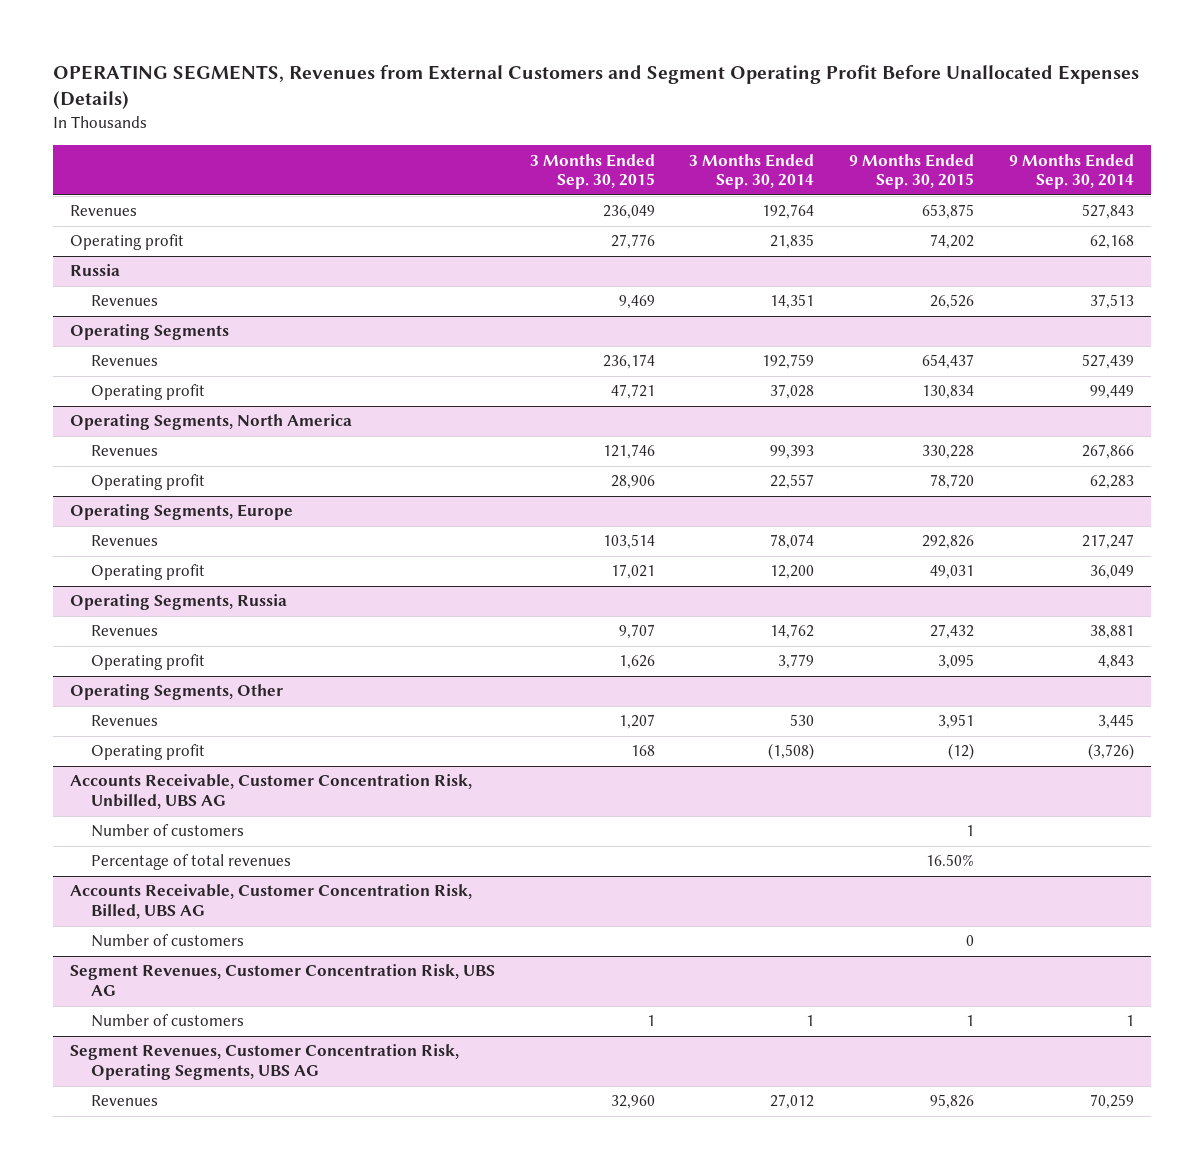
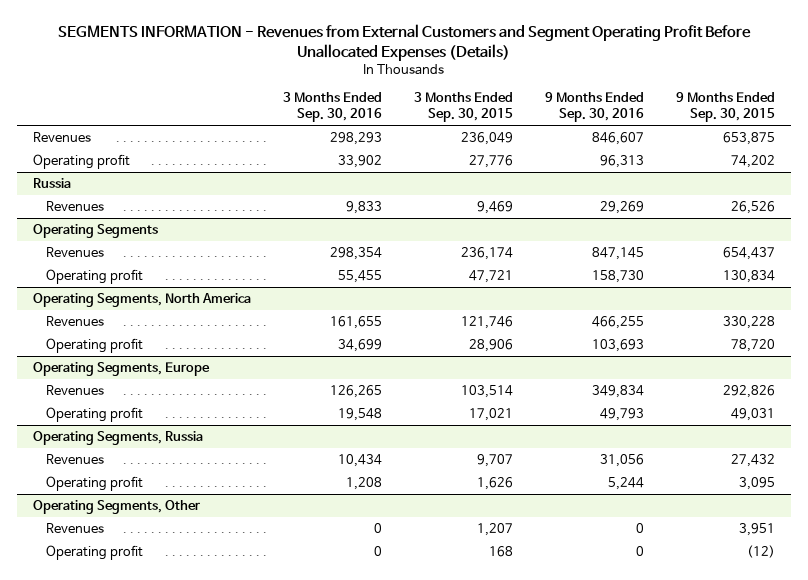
[52,65,1139,110] OPERATING SEGMENTS, Revenues from External Customers and Segment Operating Profit Before Unallocated Expenses (Details) -> [58,23,752,61] SEGMENTS INFORMATION - Revenues from External Customers and Segment Operating Profit Before Unallocated Expenses (Details)
[689,153,815,190] 3 Months Ended Sep. 30, 2014 -> none
[1008,153,1134,190] 9 Months Ended Sep. 30, 2014 -> none
none -> [283,92,383,123] 3 Months Ended Sep. 30, 2016
none -> [545,92,645,123] 9 Months Ended Sep. 30, 2016
[70,774,473,810] Accounts Receivable, Customer Concentration Risk, Unbilled, UBS AG -> none
[91,824,245,838] Number of customers -> none
[91,854,292,871] Percentage of total revenues -> none
[70,884,473,920] Accounts Receivable, Customer Concentration Risk, Billed, UBS AG -> none
[91,934,245,948] Number of customers -> none
[70,964,496,997] Segment Revenues, Customer Concentration Risk, UBS AG -> none
[91,1014,245,1028] Number of customers -> none
[70,1044,460,1081] Segment Revenues, Customer Concentration Risk, Operating Segments, UBS AG -> none
[91,1095,159,1107] Revenues -> none

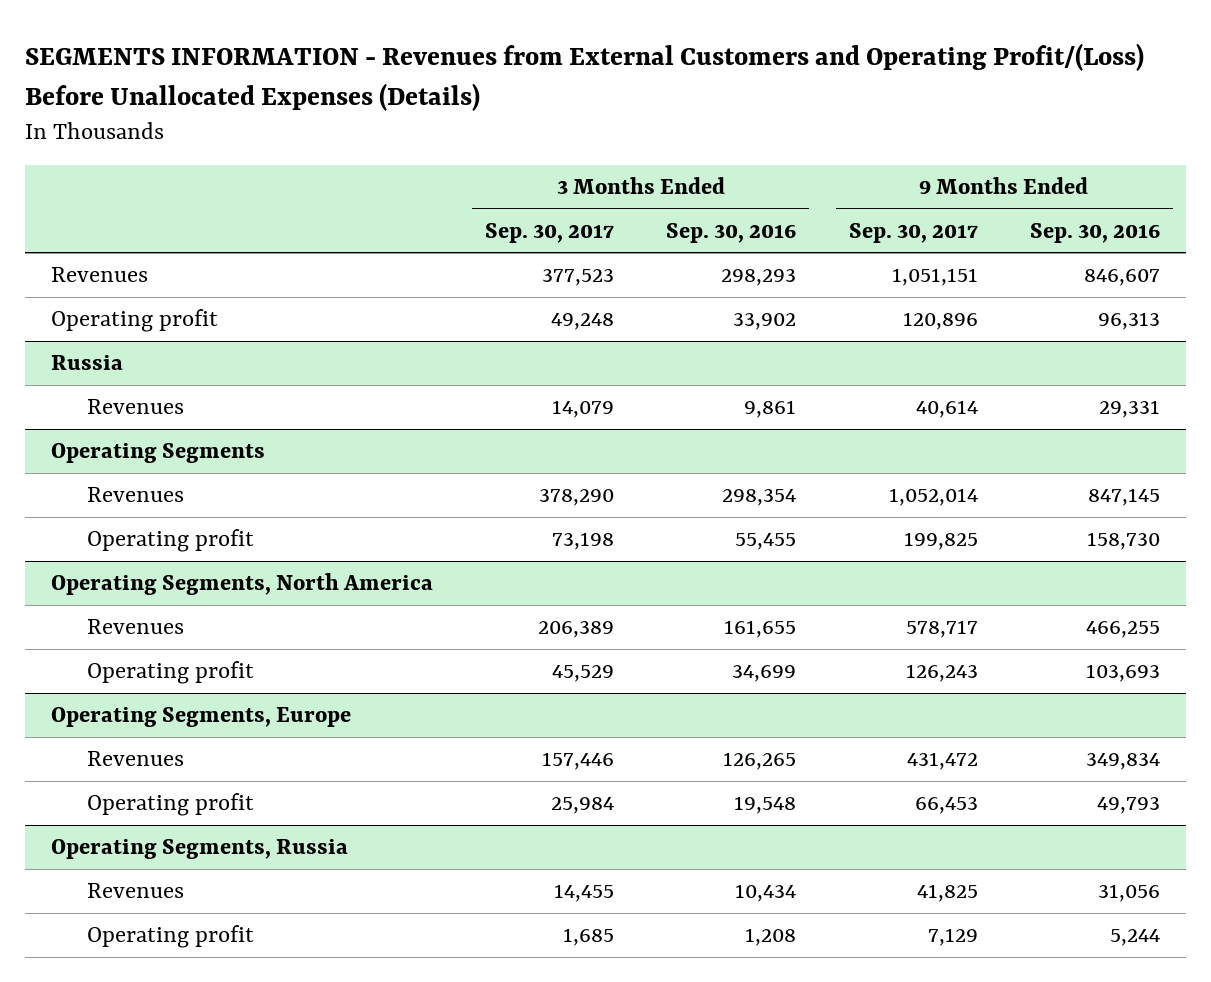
[58,23,752,61] SEGMENTS INFORMATION - Revenues from External Customers and Segment Operating Profit Before Unallocated Expenses (Details) -> [24,42,1144,111] SEGMENTS INFORMATION - Revenues from External Customers and Operating Profit/(Loss) Before Unallocated Expenses (Details)
[414,92,514,123] 3 Months Ended Sep. 30, 2015 -> none
[675,92,775,123] 9 Months Ended Sep. 30, 2015 -> none
none -> [485,222,615,243] Sep. 30, 2017
none -> [848,222,978,243] Sep. 30, 2017
[346,201,383,215] 9,833 -> [744,400,797,419] 9,861
[600,201,645,215] 29,269 -> [1098,400,1160,419] 29,331
[33,500,201,515] Operating Segments, Other -> none
[45,523,104,534] Revenues -> none
[45,545,143,561] Operating profit -> none

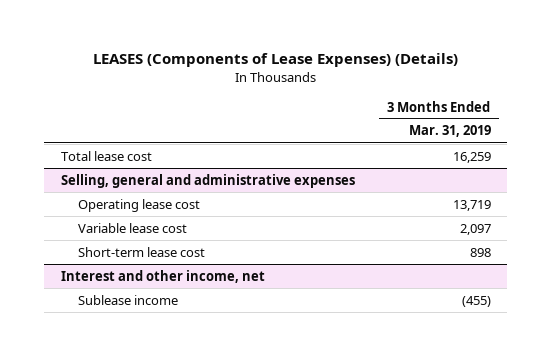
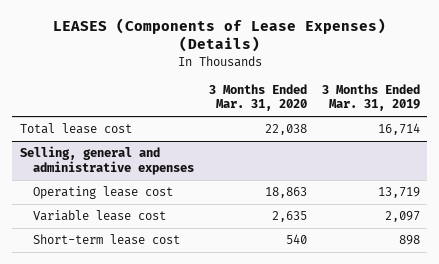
none -> [209,83,308,112] 3 Months Ended Mar. 31, 2020
[452,151,491,163] 16,259 -> [377,123,420,136] 16,714
[60,269,265,283] Interest and other income, net -> none
[77,294,178,305] Sublease income -> none

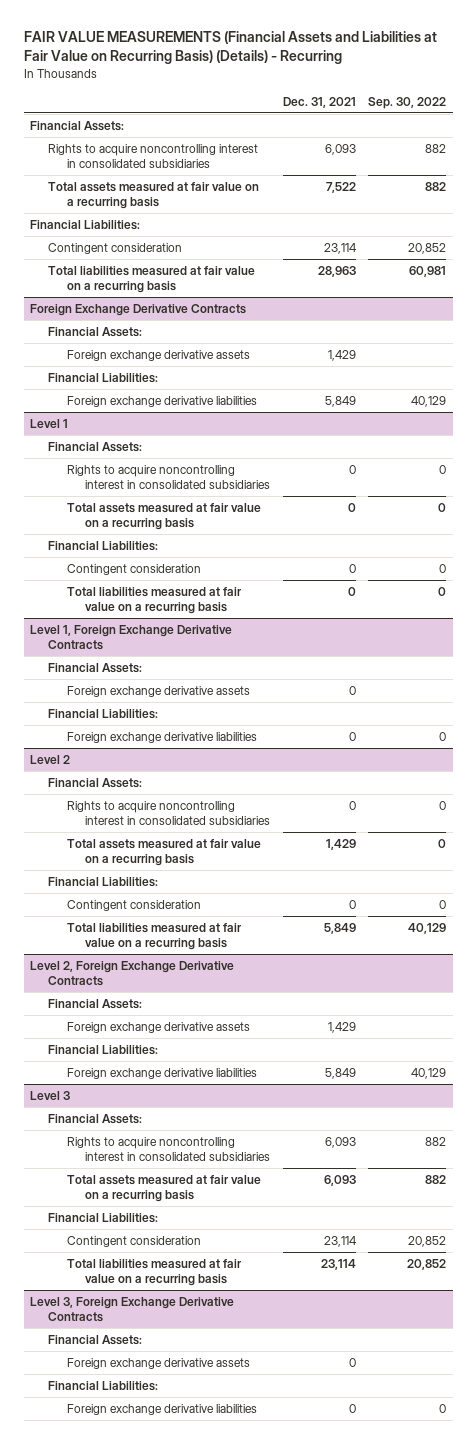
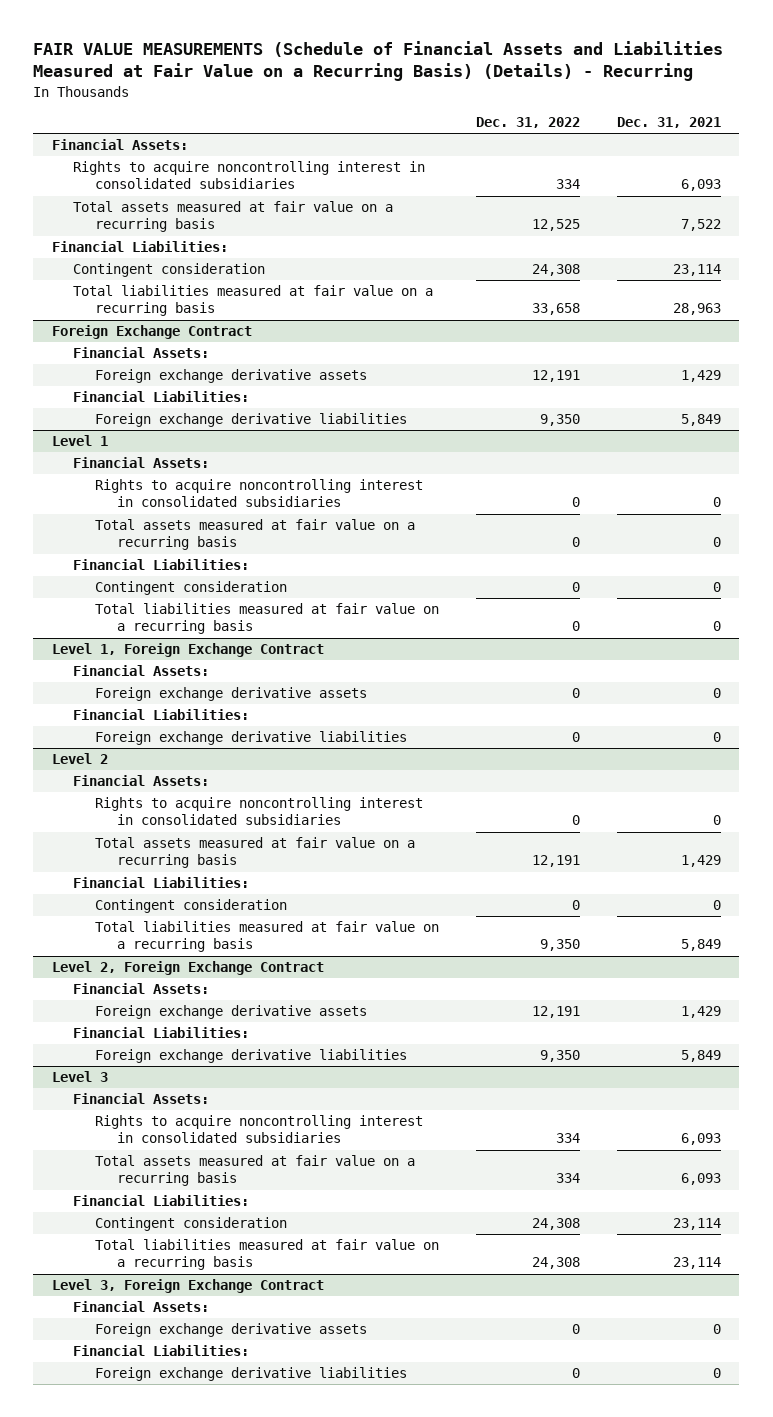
[23,31,437,65] FAIR VALUE MEASUREMENTS (Financial Assets and Liabilities at Fair Value on Recurring Basis) (Details) - Recurring -> [33,41,724,82] FAIR VALUE MEASUREMENTS (Schedule of Financial Assets and Liabilities Measured at Fair Value on a Recurring Basis) (Details) - Recurring
[368,96,447,109] Sep. 30, 2022 -> none
none -> [475,117,580,129] Dec. 31, 2022
[29,303,246,316] Foreign Exchange Derivative Contracts -> [51,325,252,340] Foreign Exchange Contract
[29,624,232,650] Level 1, Foreign Exchange Derivative Contracts -> [51,643,324,658] Level 1, Foreign Exchange Contract
[29,960,234,986] Level 2, Foreign Exchange Derivative Contracts -> [51,961,324,976] Level 2, Foreign Exchange Contract
[29,1296,234,1322] Level 3, Foreign Exchange Derivative Contracts -> [51,1279,324,1294] Level 3, Foreign Exchange Contract

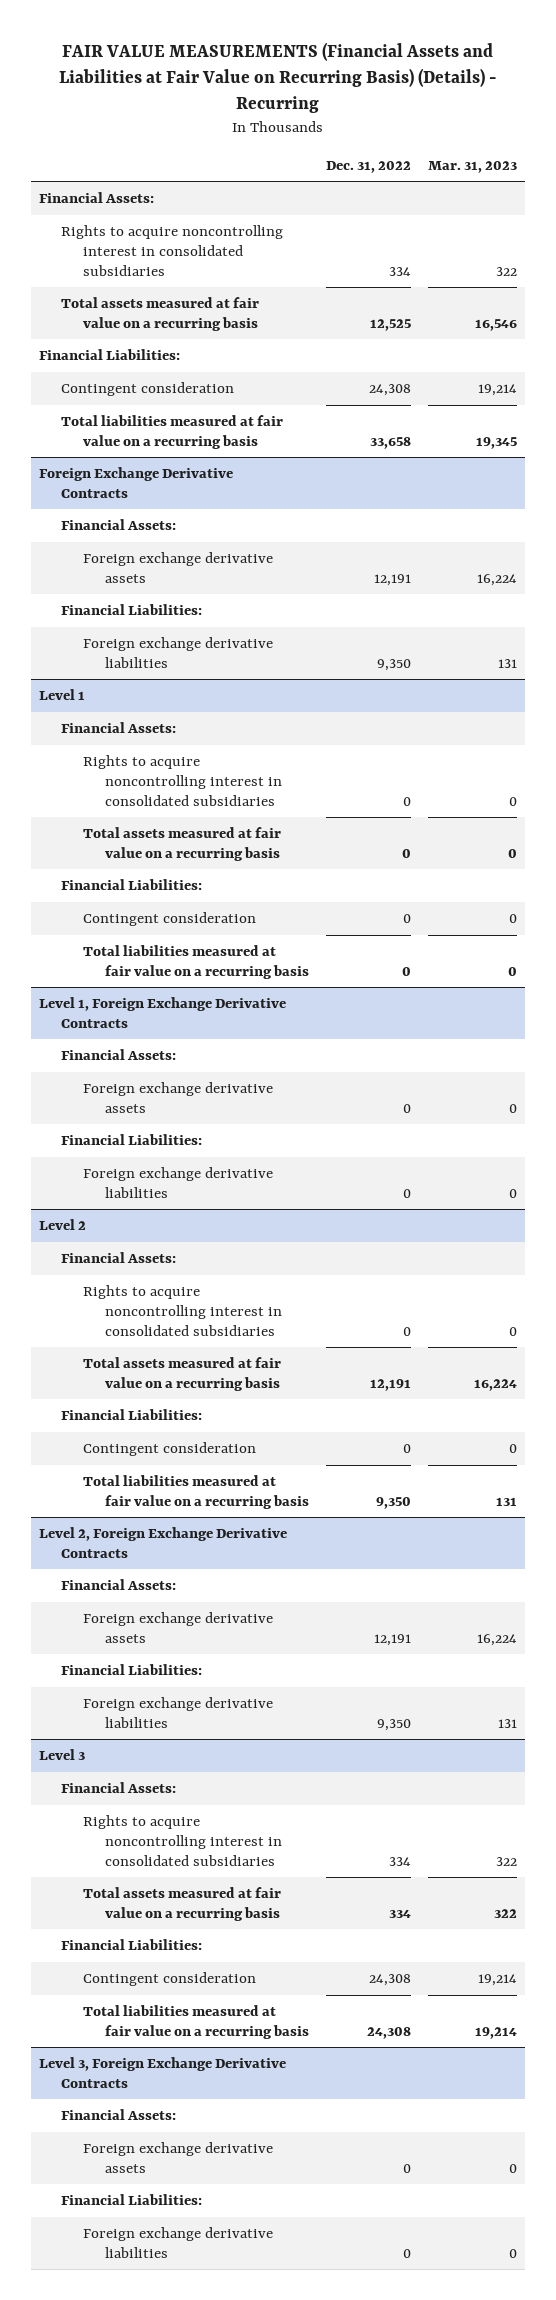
[33,41,724,82] FAIR VALUE MEASUREMENTS (Schedule of Financial Assets and Liabilities Measured at Fair Value on a Recurring Basis) (Details) - Recurring -> [59,42,498,114] FAIR VALUE MEASUREMENTS (Financial Assets and Liabilities at Fair Value on Recurring Basis) (Details) - Recurring
[616,117,721,129] Dec. 31, 2021 -> none
none -> [427,160,517,173] Mar. 31, 2023
[51,325,252,340] Foreign Exchange Contract -> [39,467,234,498] Foreign Exchange Derivative Contracts
[51,643,324,658] Level 1, Foreign Exchange Contract -> [39,997,287,1028] Level 1, Foreign Exchange Derivative Contracts
[51,961,324,976] Level 2, Foreign Exchange Contract -> [39,1527,288,1558] Level 2, Foreign Exchange Derivative Contracts
[51,1279,324,1294] Level 3, Foreign Exchange Contract -> [39,2057,287,2088] Level 3, Foreign Exchange Derivative Contracts

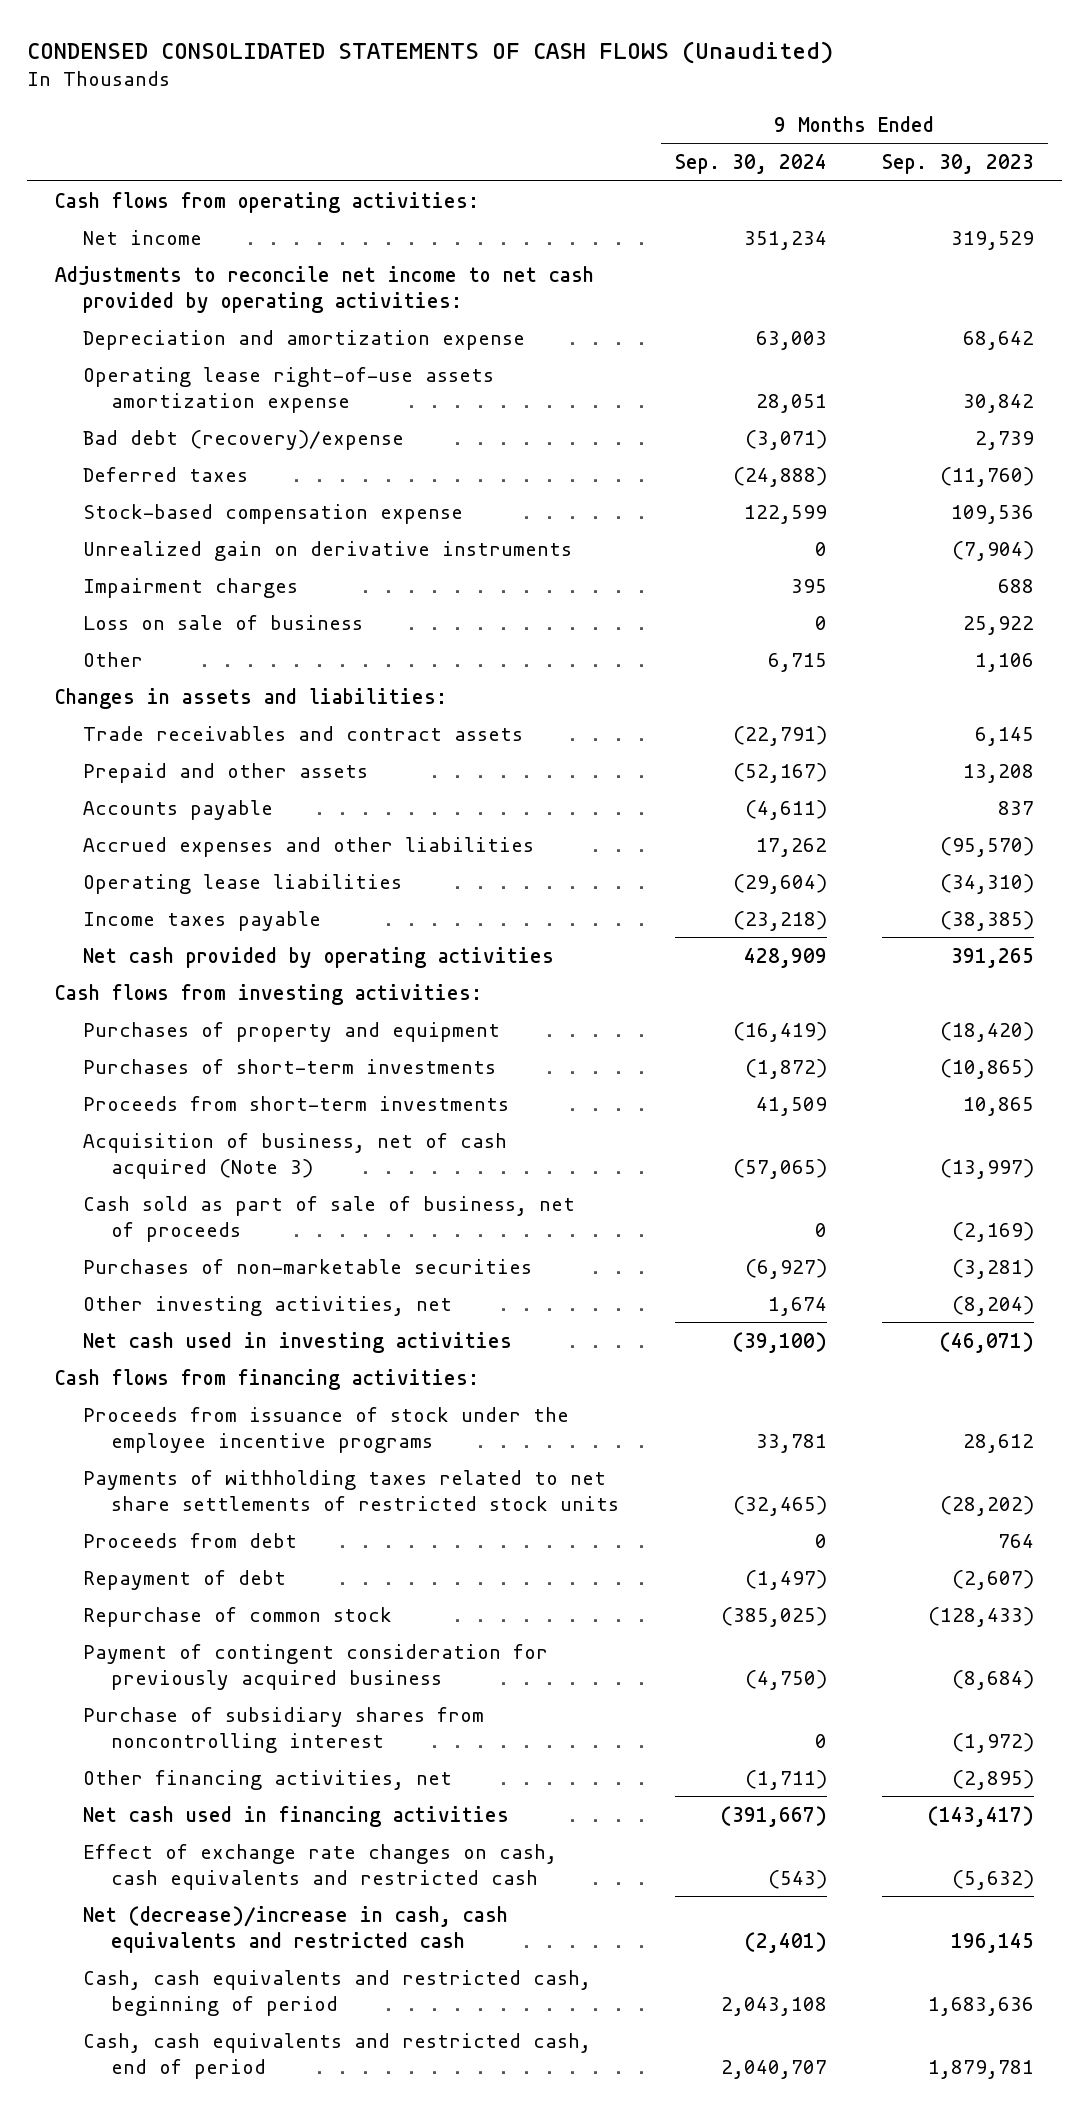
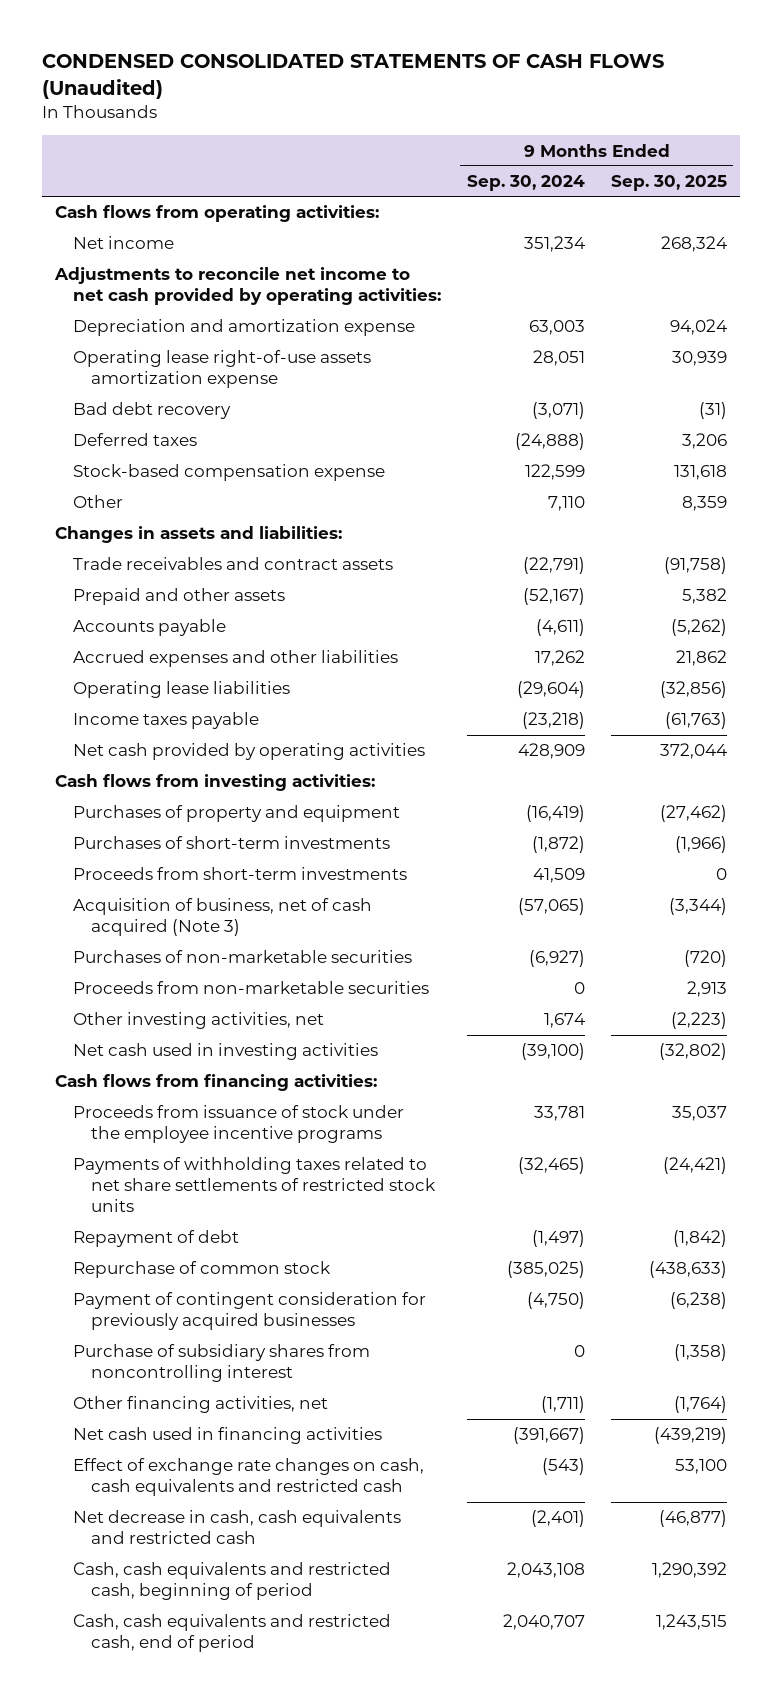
[882,154,1035,175] Sep. 30, 2023 -> none
none -> [610,175,727,192] Sep. 30, 2025
[82,429,404,450] Bad debt (recovery)/expense -> [72,402,231,420] Bad debt recovery
[82,540,572,561] Unrealized gain on derivative instruments -> none
[82,577,298,598] Impairment charges -> none
[82,614,363,630] Loss on sale of business -> none
[767,652,827,672] 6,715 -> [547,496,585,512] 7,110
[82,1195,575,1243] Cash sold as part of sale of business, net of proceeds -> none
none -> [72,981,429,995] Proceeds from non-marketable securities
[82,1532,297,1548] Proceeds from debt -> none
[82,1643,548,1691] Payment of contingent consideration for previously acquired business -> [72,1292,426,1331] Payment of contingent consideration for previously acquired businesses
[82,1905,508,1954] Net (decrease)/increase in cash, cash equivalents and restricted cash -> [72,1510,401,1545] Net decrease in cash, cash equivalents and restricted cash

